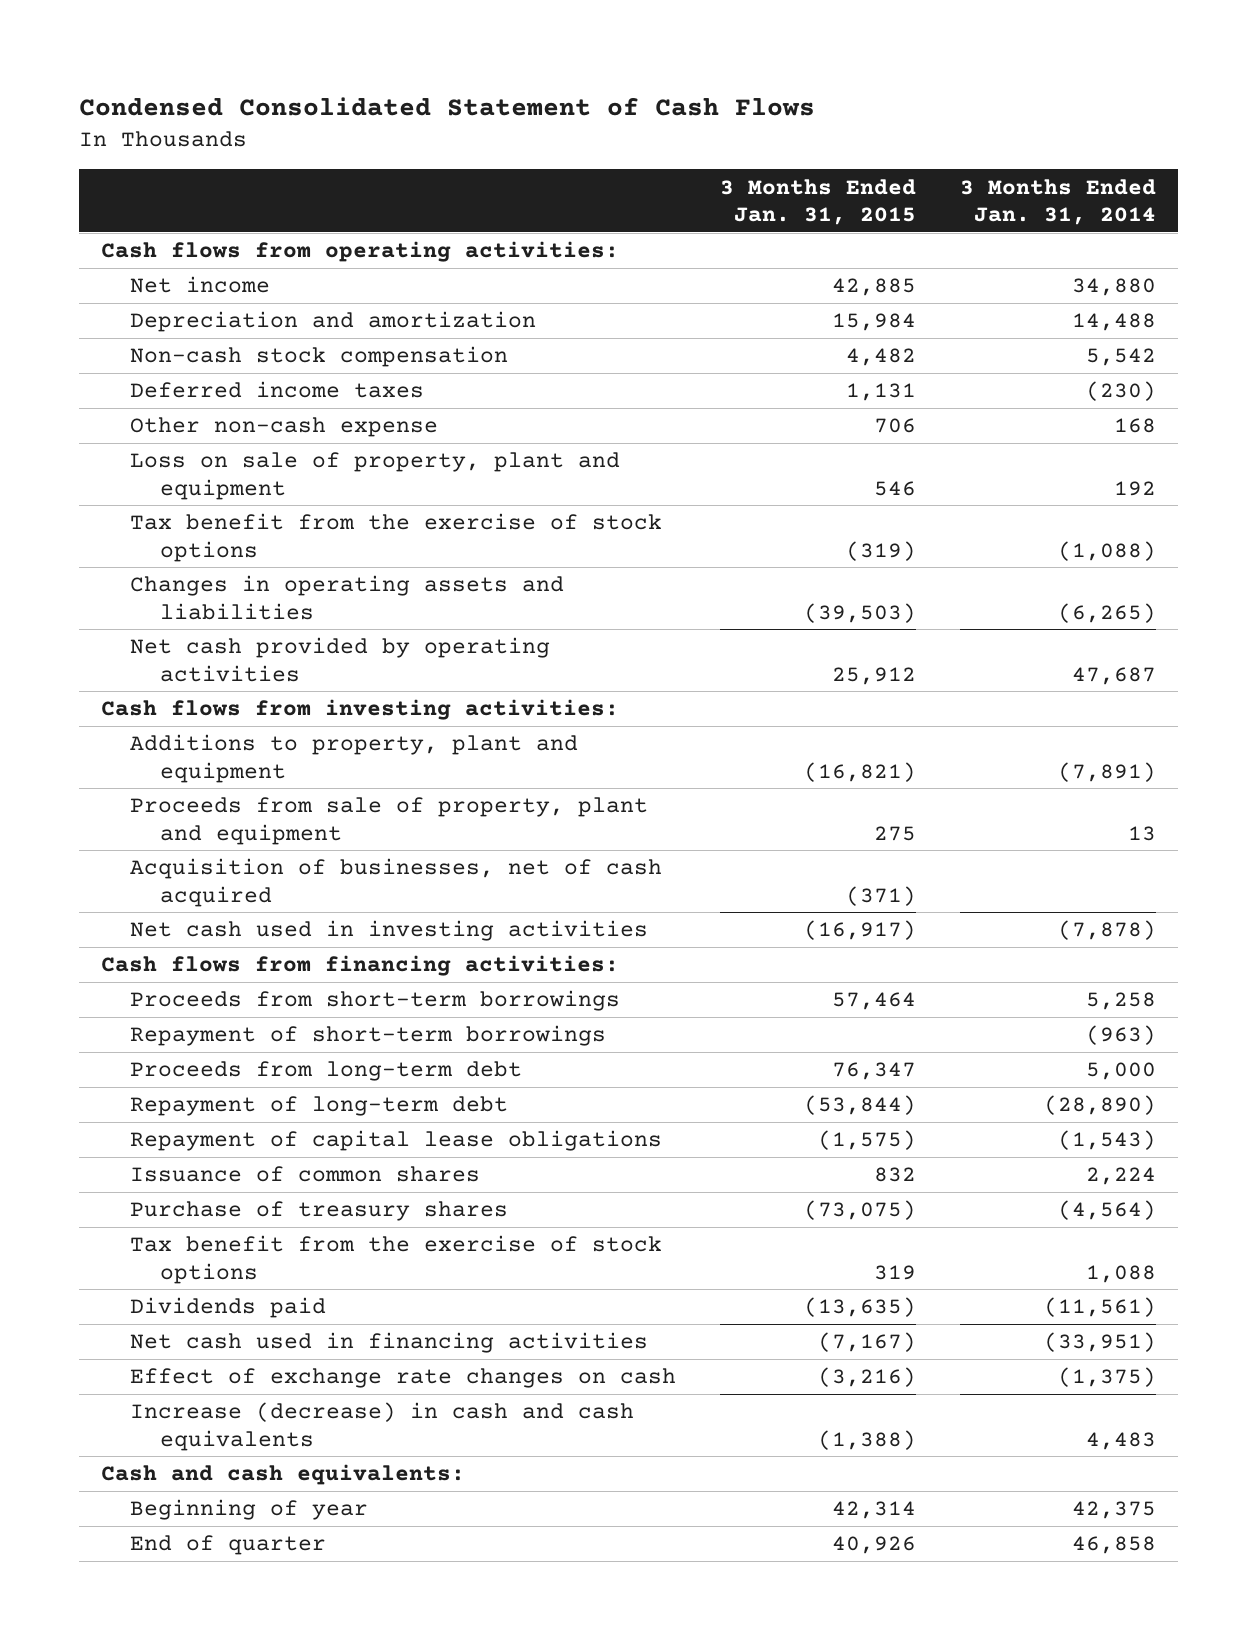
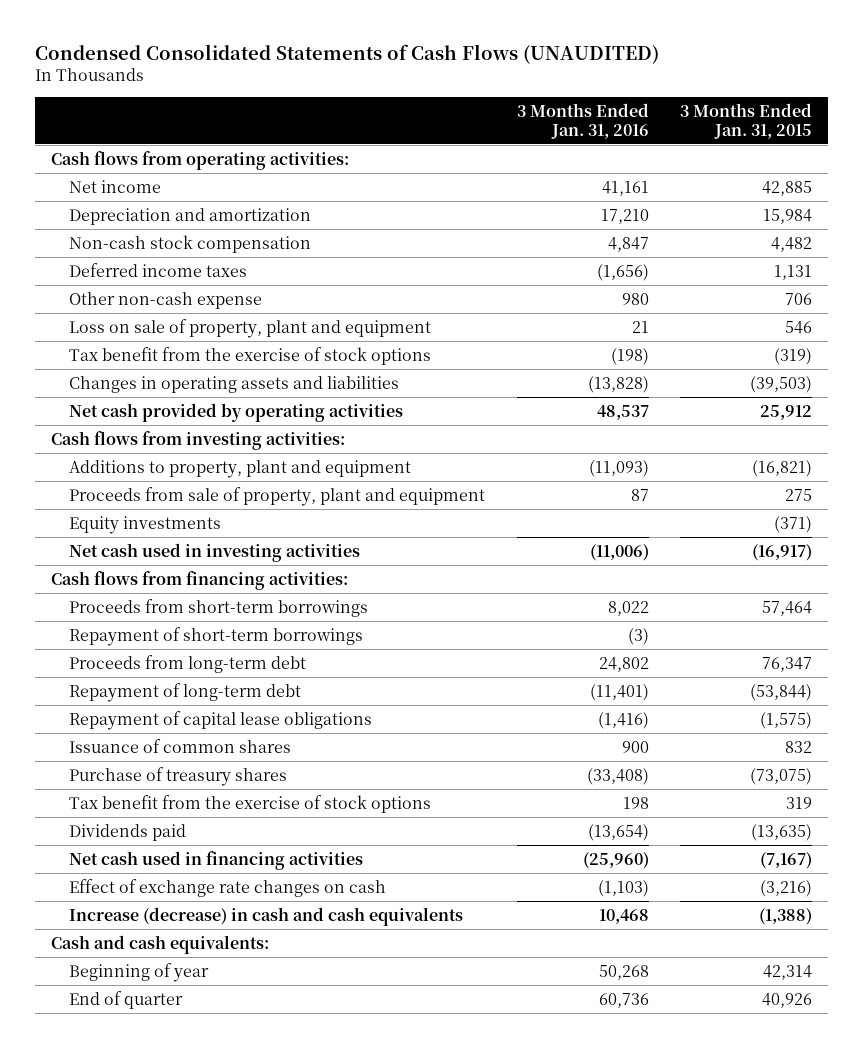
[78,96,815,116] Condensed Consolidated Statement of Cash Flows -> [34,43,659,64] Condensed Consolidated Statements of Cash Flows (UNAUDITED)
[959,178,1156,226] 3 Months Ended Jan. 31, 2014 -> none
none -> [516,102,649,139] 3 Months Ended Jan. 31, 2016
[130,858,663,907] Acquisition of businesses, net of cash acquired -> [68,515,221,534] Equity investments

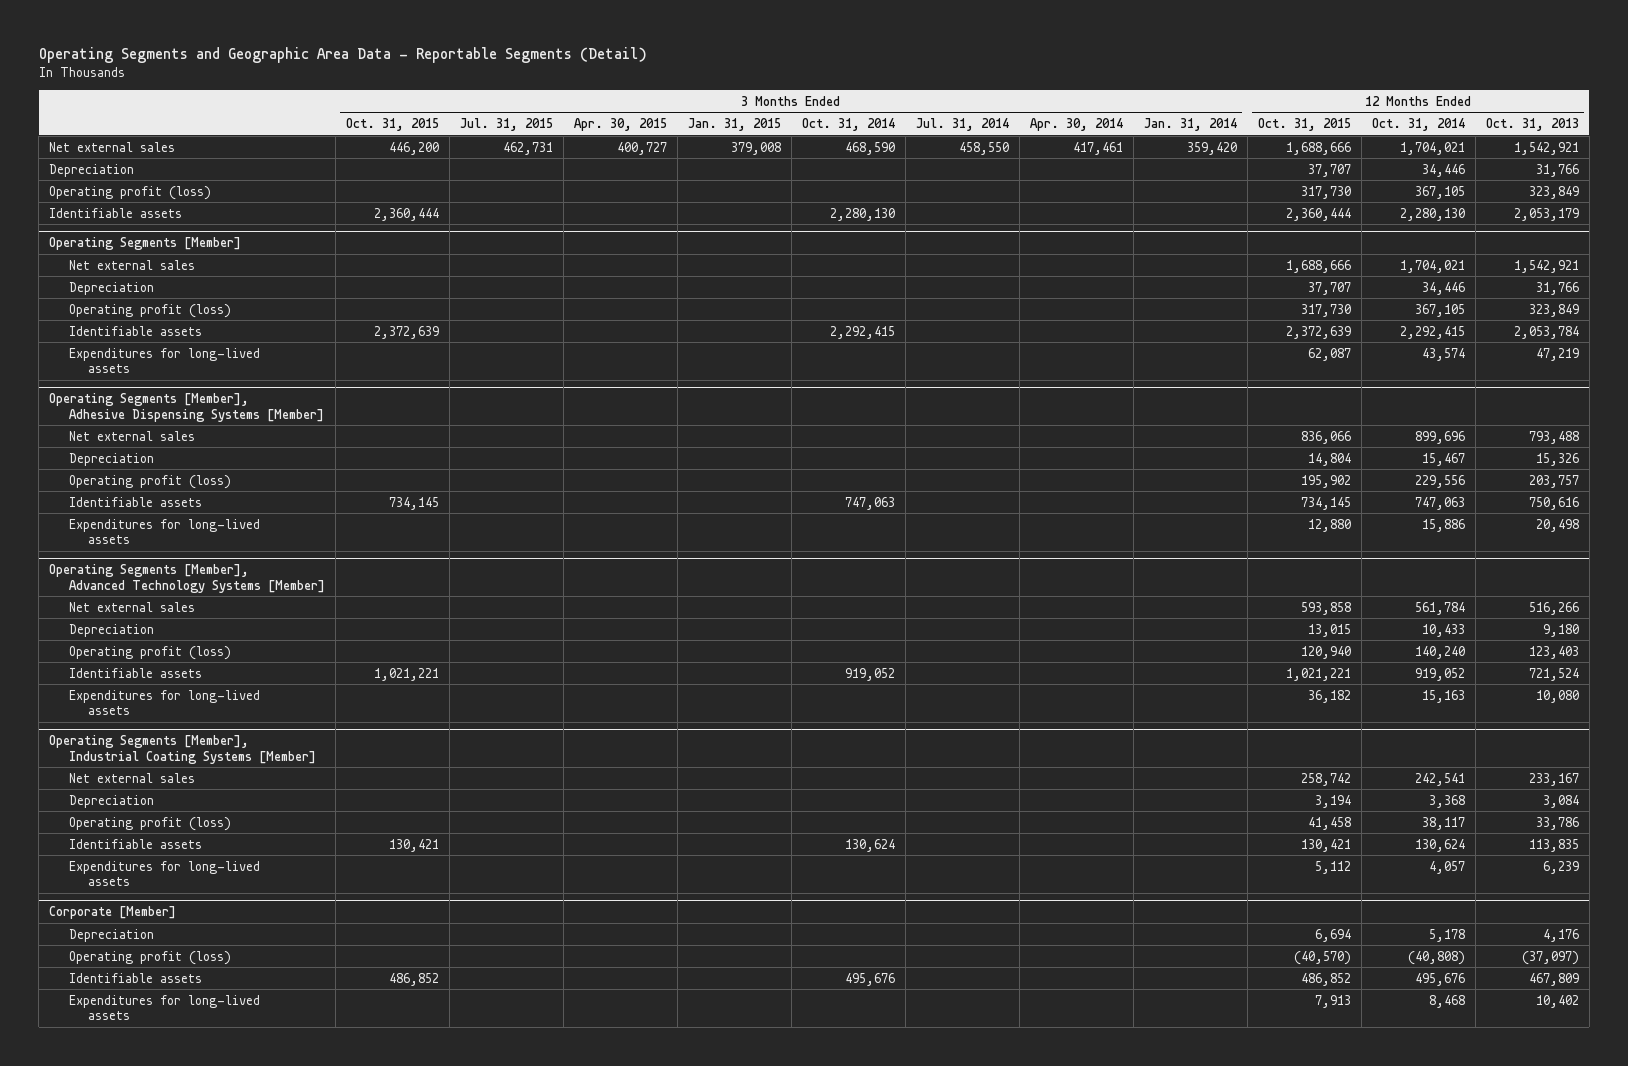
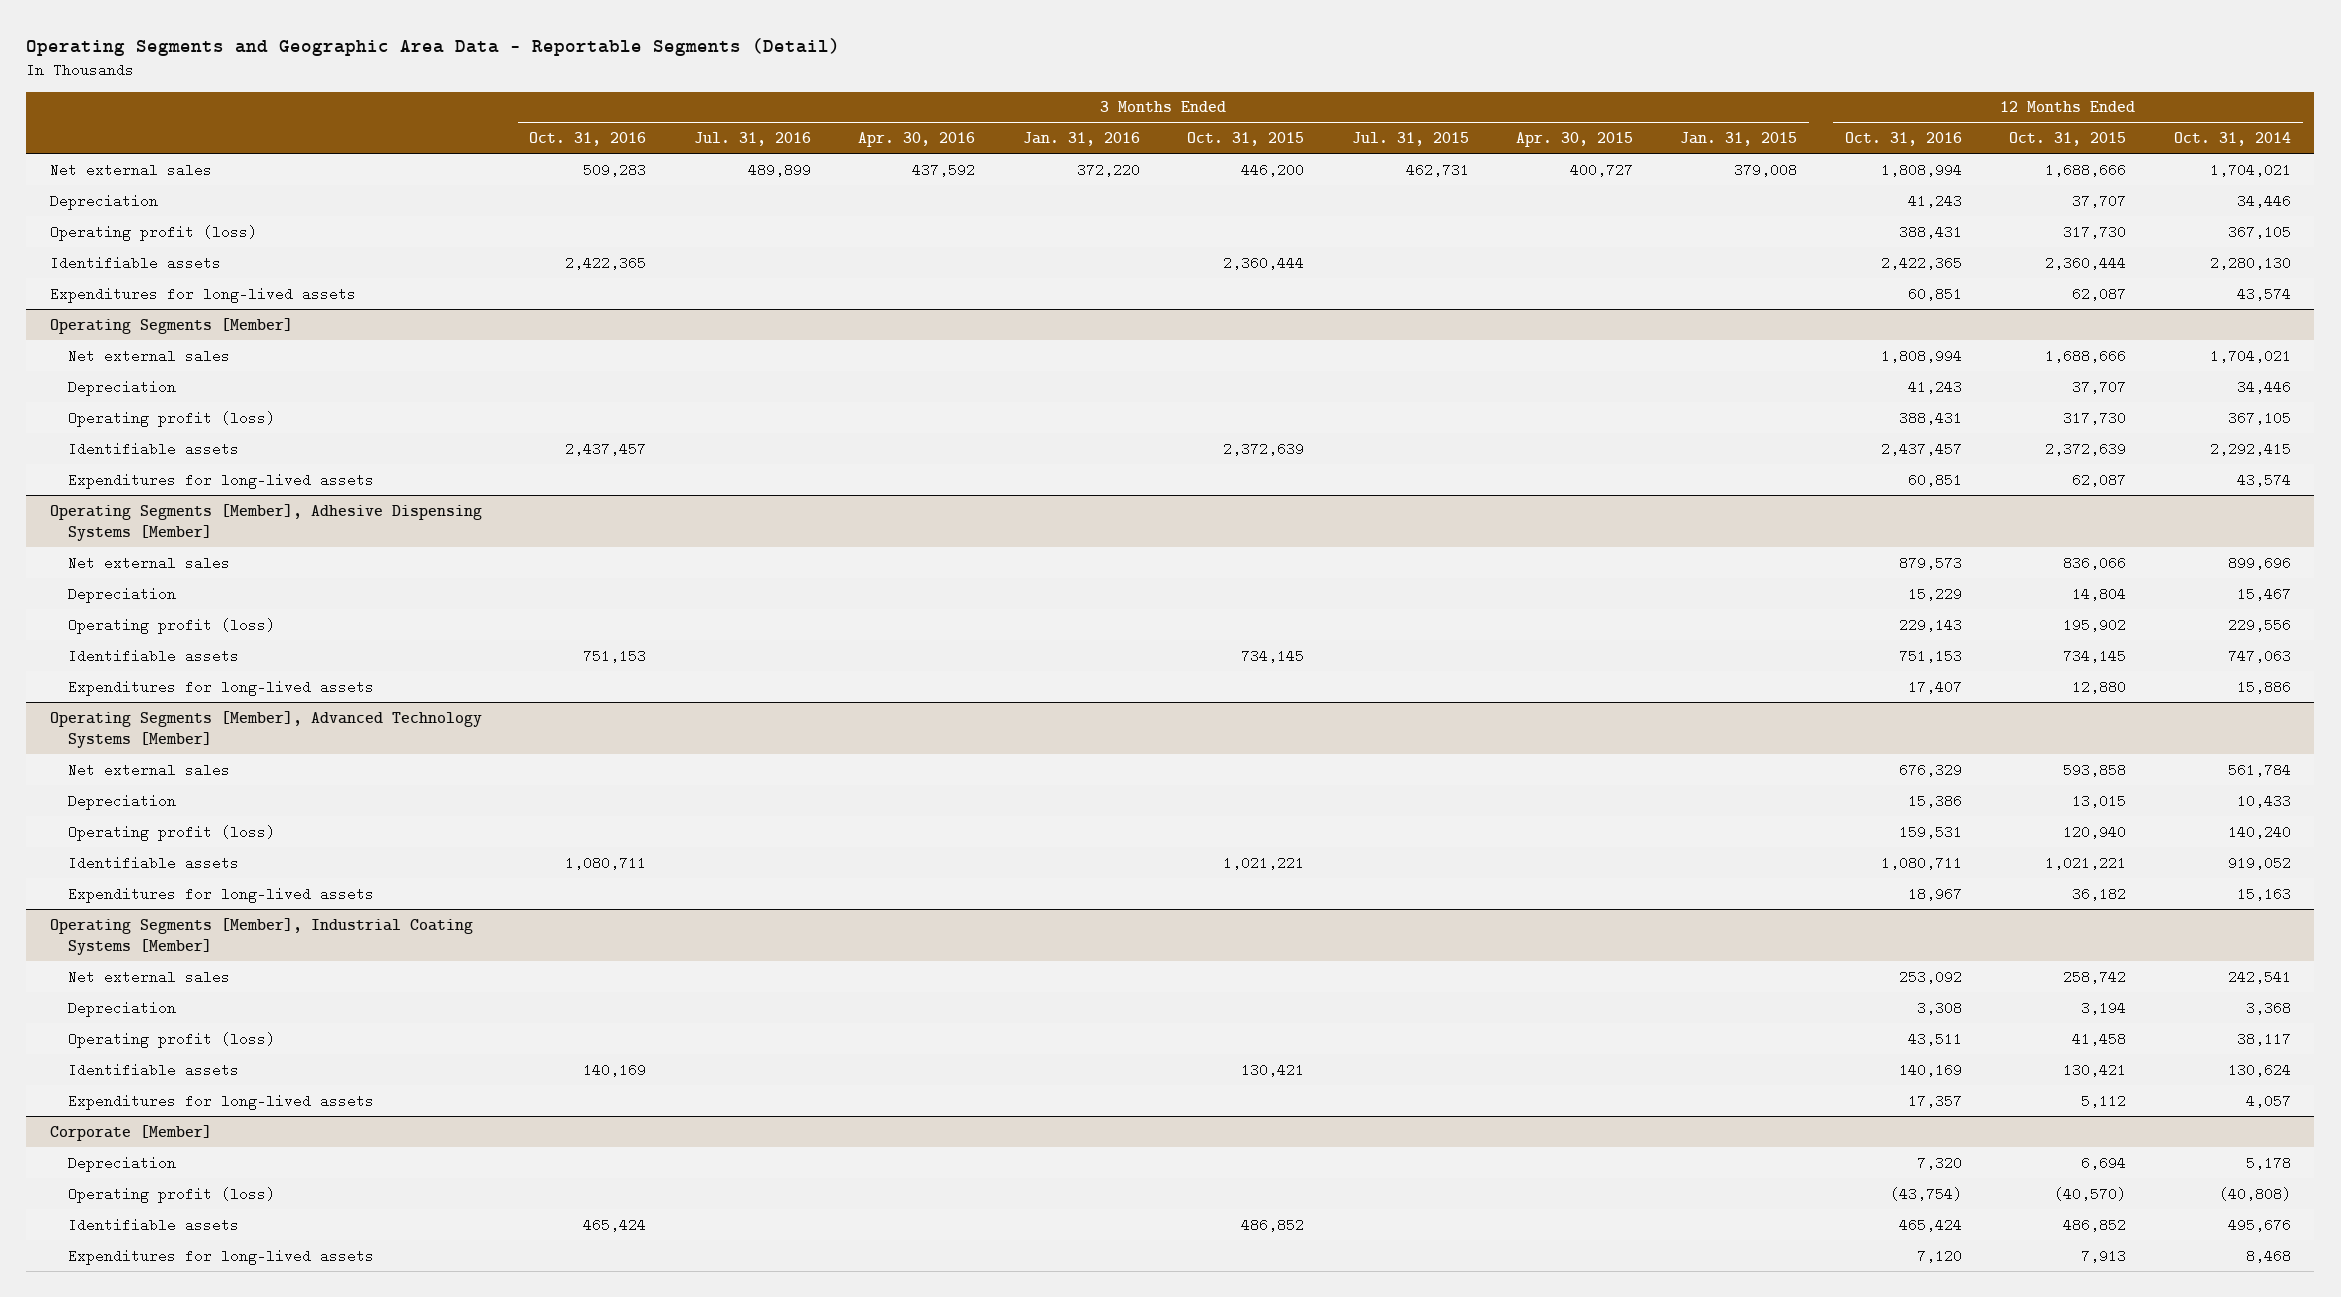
[801,118,895,132] Oct. 31, 2014 -> none
[915,118,1009,132] Jul. 31, 2014 -> none
[1029,118,1123,132] Apr. 30, 2014 -> none
[1143,118,1237,132] Jan. 31, 2014 -> none
[1485,118,1579,132] Oct. 31, 2013 -> none
none -> [529,132,647,147] Oct. 31, 2016
none -> [693,132,811,147] Jul. 31, 2016
none -> [858,132,976,148] Apr. 30, 2016
none -> [1022,132,1140,147] Jan. 31, 2016
none -> [1844,132,1962,147] Oct. 31, 2016
none -> [49,286,356,303] Expenditures for long-lived assets

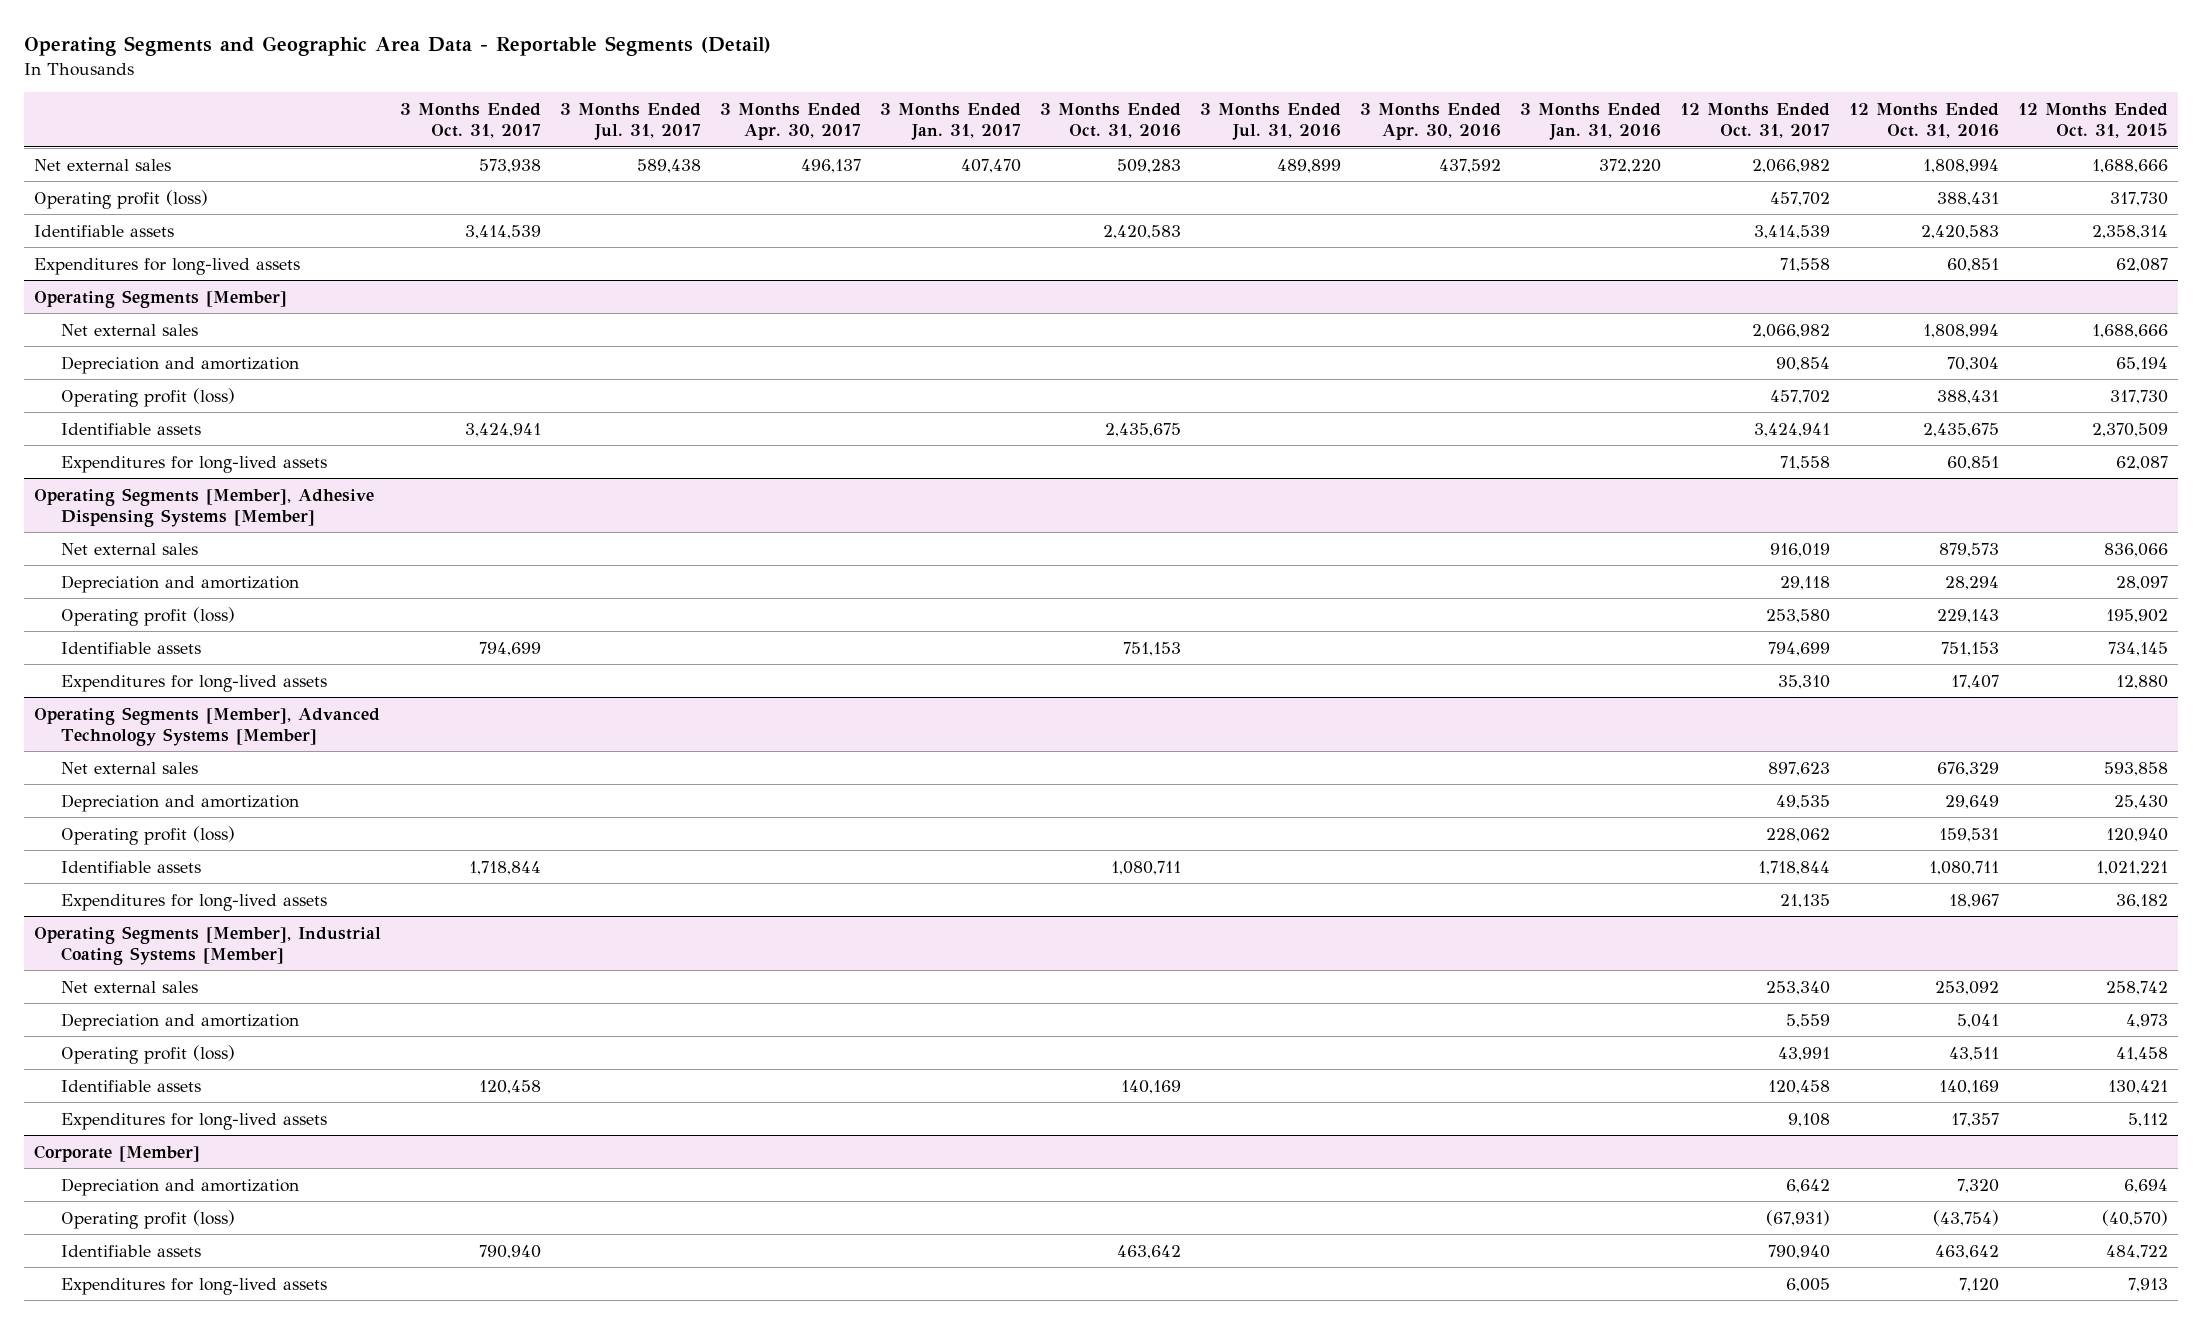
[1187,132,1305,147] Oct. 31, 2015 -> none
[1351,132,1469,147] Jul. 31, 2015 -> none
[1515,132,1633,148] Apr. 30, 2015 -> none
[1680,132,1798,147] Jan. 31, 2015 -> none
[2173,132,2291,147] Oct. 31, 2014 -> none
none -> [399,103,541,139] 3 Months Ended Oct. 31, 2017
none -> [559,103,701,141] 3 Months Ended Jul. 31, 2017
none -> [719,103,861,141] 3 Months Ended Apr. 30, 2017
none -> [879,103,1021,141] 3 Months Ended Jan. 31, 2017
none -> [1680,103,1831,139] 12 Months Ended Oct. 31, 2017
[49,193,158,210] Depreciation -> none
[565,255,647,270] 2,422,365 -> [1102,224,1181,239] 2,420,583
[1880,255,1962,270] 2,422,365 -> [1921,224,2000,239] 2,420,583
[2045,255,2127,270] 2,360,444 -> [2092,224,2169,239] 2,358,314
[68,379,177,396] Depreciation -> none
none -> [60,355,299,374] Depreciation and amortization
[565,441,647,456] 2,437,457 -> [1104,422,1181,437] 2,435,675
[1880,441,1962,456] 2,437,457 -> [1923,422,2000,437] 2,435,675
[2045,441,2127,456] 2,372,639 -> [2092,422,2169,437] 2,370,509
[68,586,177,603] Depreciation -> none
none -> [60,574,299,593] Depreciation and amortization
[68,793,177,810] Depreciation -> none
none -> [60,793,299,812] Depreciation and amortization
[68,1000,177,1017] Depreciation -> none
none -> [60,1012,299,1031] Depreciation and amortization
[68,1155,177,1172] Depreciation -> [60,1177,299,1196] Depreciation and amortization
[583,1217,647,1232] 465,424 -> [1116,1244,1181,1259] 463,642
[1898,1217,1962,1232] 465,424 -> [1935,1244,2000,1259] 463,642
[2063,1217,2127,1232] 486,852 -> [2106,1244,2169,1259] 484,722

